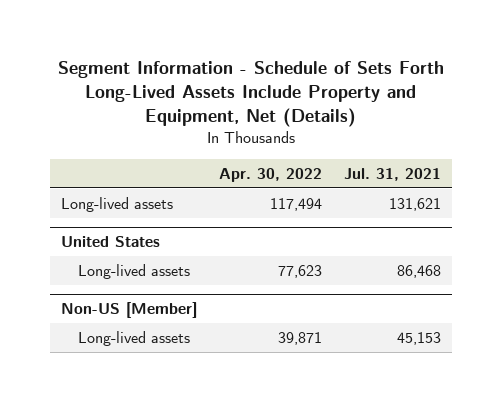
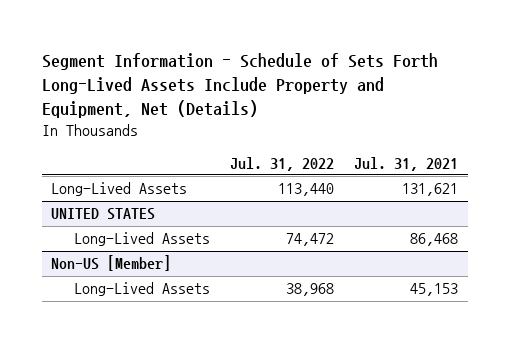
[218,167,322,182] Apr. 30, 2022 -> none
none -> [230,156,335,171] Jul. 31, 2022
[60,196,173,212] Long-lived assets -> [51,182,188,197] Long-Lived Assets
[60,236,160,248] United States -> [51,208,156,221] UNITED STATES
[77,263,190,279] Long-lived assets -> [74,232,211,247] Long-Lived Assets
[77,330,190,346] Long-lived assets -> [74,282,211,297] Long-Lived Assets

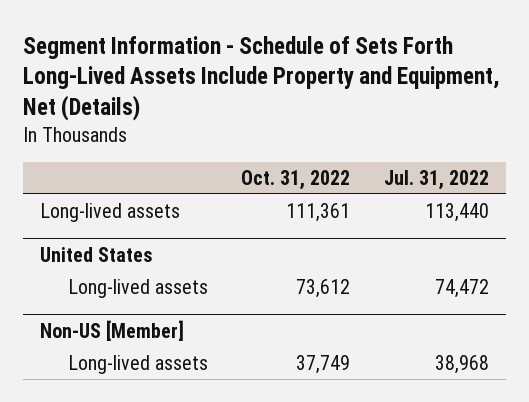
[353,156,458,171] Jul. 31, 2021 -> none
none -> [241,169,351,190] Oct. 31, 2022
[51,182,188,197] Long-Lived Assets -> [39,203,180,223] Long-lived assets
[51,208,156,221] UNITED STATES -> [39,247,153,263] United States
[74,232,211,247] Long-Lived Assets -> [67,279,208,299] Long-lived assets
[74,282,211,297] Long-Lived Assets -> [67,355,208,375] Long-lived assets

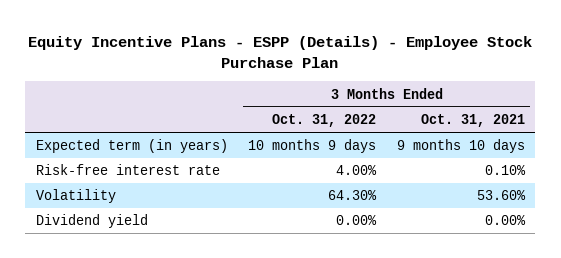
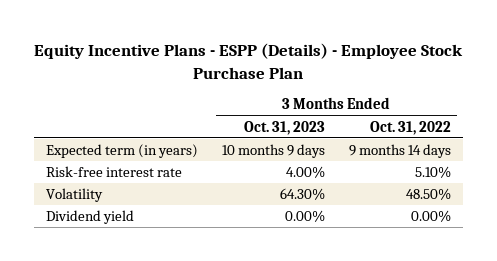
[420,113,525,127] Oct. 31, 2021 -> none
none -> [243,120,325,135] Oct. 31, 2023
[248,139,377,154] 10 months 9 days -> [348,144,451,159] 9 months 14 days
[336,165,378,176] 4.00% -> [414,166,451,179] 5.10%
[328,190,378,201] 64.30% -> [405,188,451,201] 48.50%

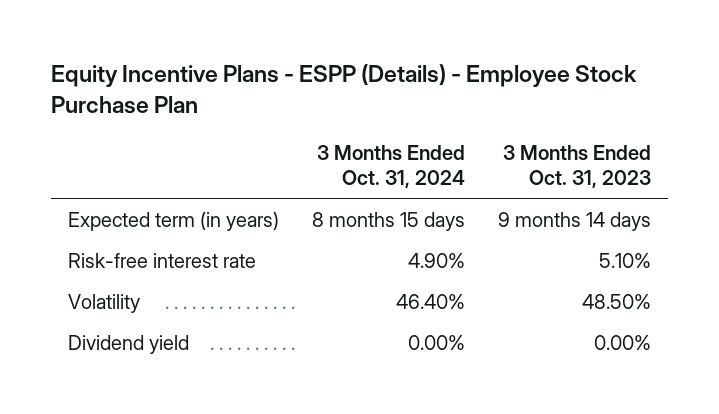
[369,120,451,135] Oct. 31, 2022 -> none
none -> [317,145,466,189] 3 Months Ended Oct. 31, 2024
[221,144,325,159] 10 months 9 days -> [498,211,652,231] 9 months 14 days
[285,166,325,179] 4.00% -> [599,252,652,268] 5.10%
[279,188,325,201] 64.30% -> [582,293,652,309] 48.50%

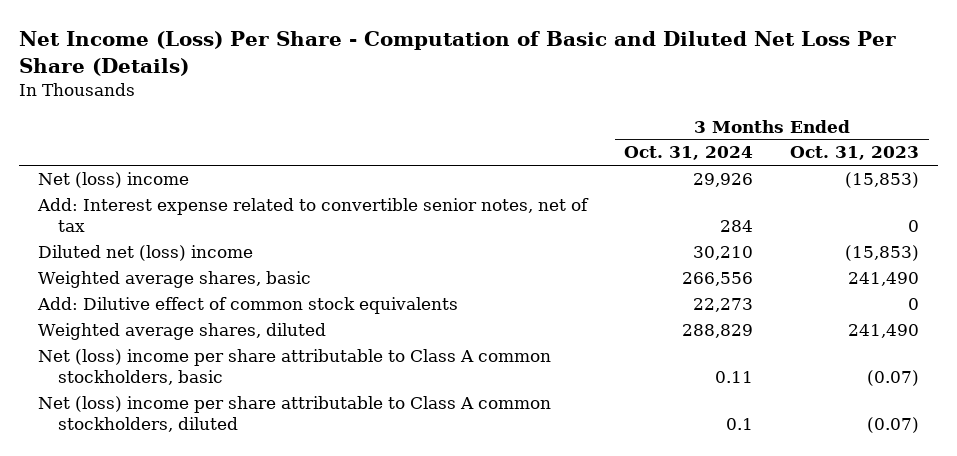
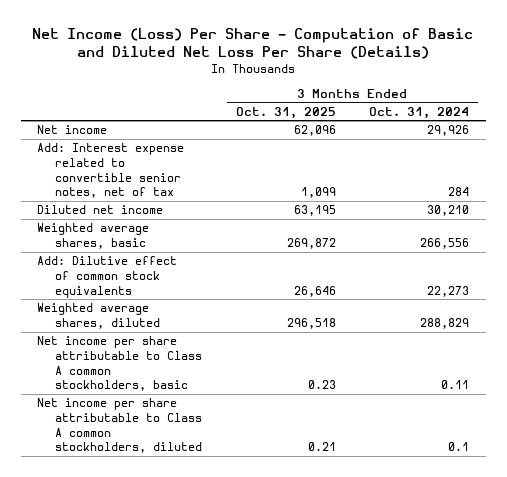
[790,146,920,161] Oct. 31, 2023 -> none
none -> [235,106,336,119] Oct. 31, 2025
[37,172,189,189] Net (loss) income -> [37,125,108,135] Net income
[37,245,253,262] Diluted net (loss) income -> [37,205,164,215] Diluted net income
[37,349,551,386] Net (loss) income per share attributable to Class A common stockholders, basic -> [37,336,203,392] Net income per share attributable to Class A common stockholders, basic
[37,396,551,433] Net (loss) income per share attributable to Class A common stockholders, diluted -> [37,398,203,454] Net income per share attributable to Class A common stockholders, diluted

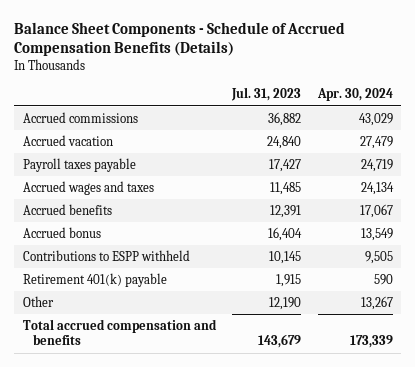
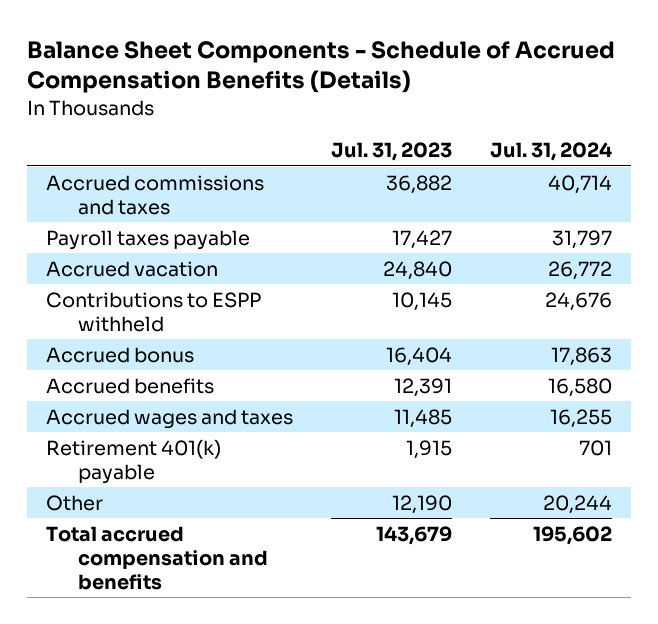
[316,88,393,102] Apr. 30, 2024 -> none
none -> [489,142,612,162] Jul. 31, 2024
[22,111,138,123] Accrued commissions -> [46,174,265,215] Accrued commissions and taxes
[22,134,113,146] Accrued vacation -> [46,260,219,277] Accrued vacation
[22,226,101,238] Accrued bonus -> [46,346,195,363] Accrued bonus
[22,203,112,215] Accrued benefits -> [46,377,215,394] Accrued benefits
[22,180,154,195] Accrued wages and taxes -> [46,408,294,429] Accrued wages and taxes

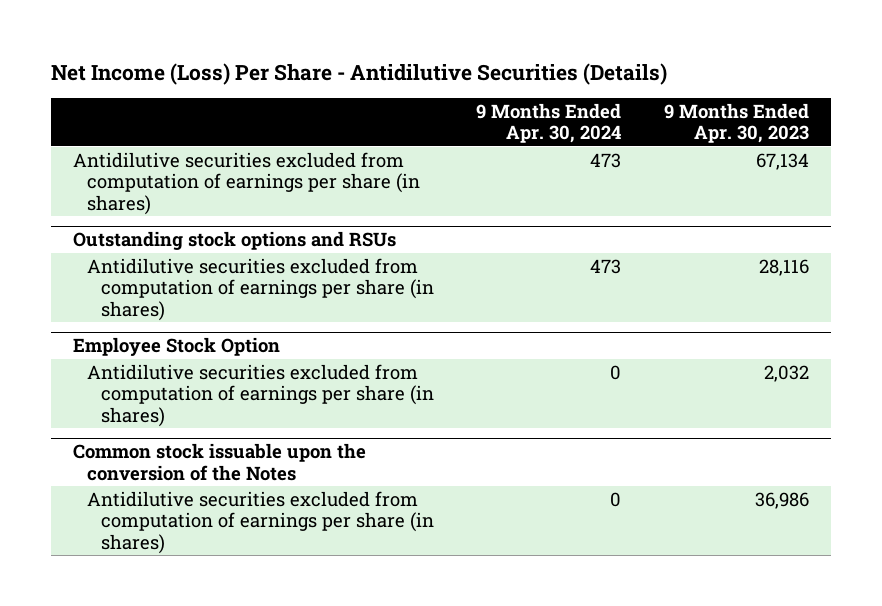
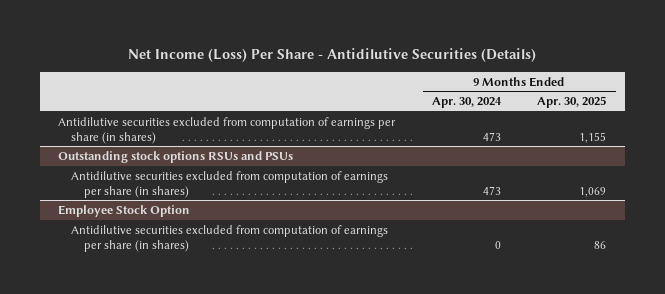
[664,102,810,144] 9 Months Ended Apr. 30, 2023 -> none
none -> [537,96,607,109] Apr. 30, 2025
[72,231,396,251] Outstanding stock options and RSUs -> [58,150,294,163] Outstanding stock options RSUs and PSUs
[72,443,366,481] Common stock issuable upon the conversion of the Notes -> none
[86,490,434,554] Antidilutive securities excluded from computation of earnings per share (in shares) -> none

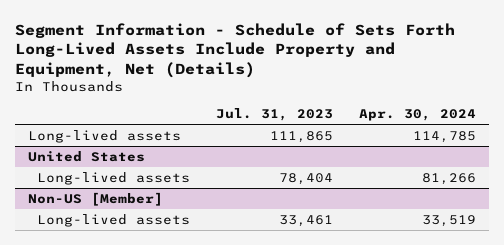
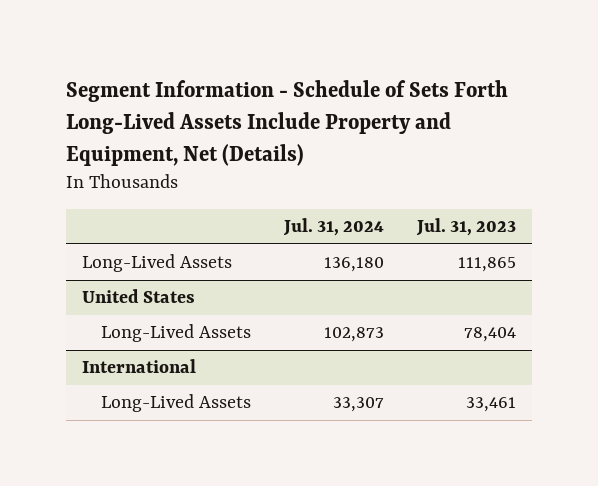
[358,109,476,122] Apr. 30, 2024 -> none
none -> [282,218,384,237] Jul. 31, 2024
[28,129,182,143] Long-lived assets -> [82,254,233,273] Long-Lived Assets
[36,171,190,185] Long-lived assets -> [101,324,252,343] Long-Lived Assets
[28,191,164,206] Non-US [Member] -> [82,359,197,374] International
[36,213,190,227] Long-lived assets -> [101,394,252,413] Long-Lived Assets

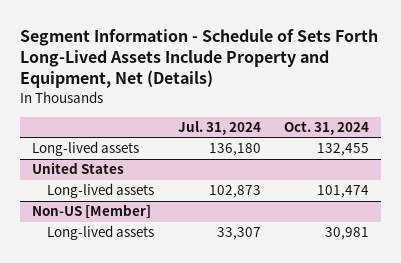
[415,218,516,237] Jul. 31, 2023 -> none
none -> [284,120,370,135] Oct. 31, 2024
[82,254,233,273] Long-Lived Assets -> [32,141,140,157] Long-lived assets
[101,324,252,343] Long-Lived Assets -> [47,183,155,199] Long-lived assets
[82,359,197,374] International -> [32,204,152,220] Non-US [Member]
[101,394,252,413] Long-Lived Assets -> [47,225,155,241] Long-lived assets

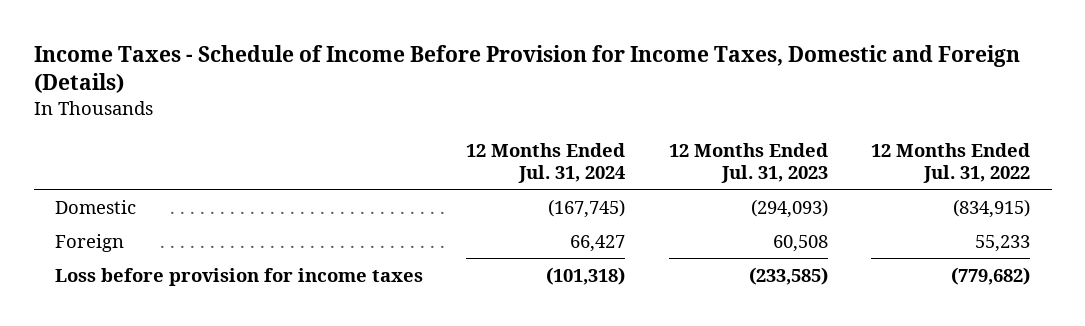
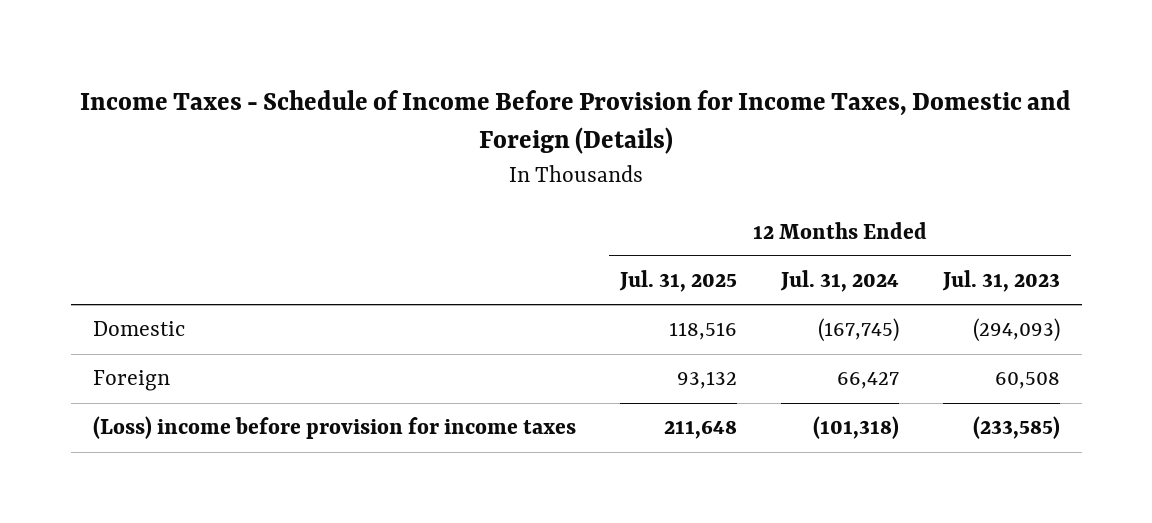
[870,142,1030,183] 12 Months Ended Jul. 31, 2022 -> none
none -> [618,270,737,293] Jul. 31, 2025
[55,267,424,286] Loss before provision for income taxes -> [92,416,576,440] (Loss) income before provision for income taxes

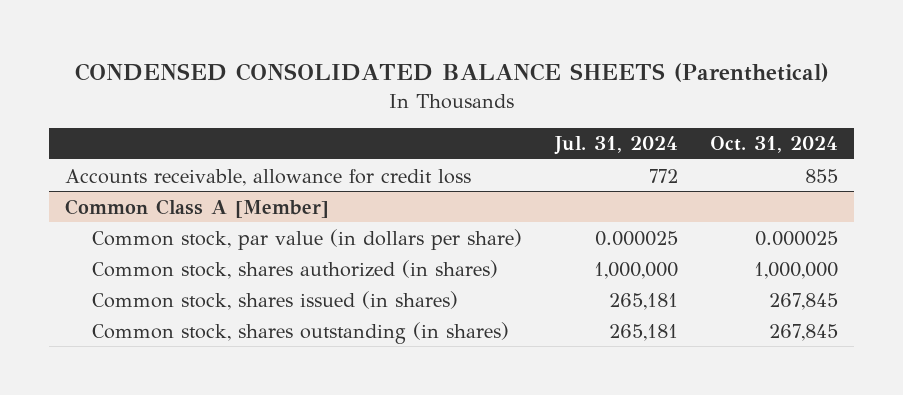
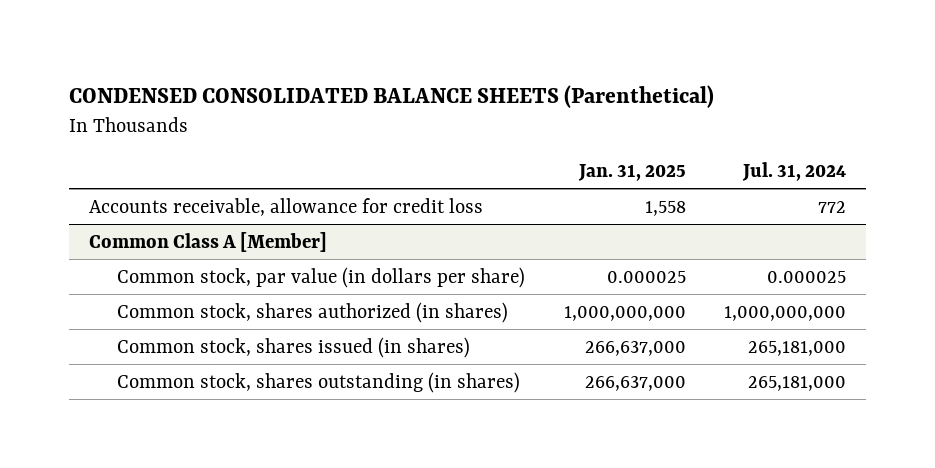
[709,136,838,154] Oct. 31, 2024 -> none
none -> [577,164,686,182] Jan. 31, 2025
[593,261,678,279] 1,000,000 -> [724,305,847,321] 1,000,000,000
[608,292,678,310] 265,181 -> [748,340,847,356] 265,181,000
[608,323,678,341] 265,181 -> [748,375,847,391] 265,181,000

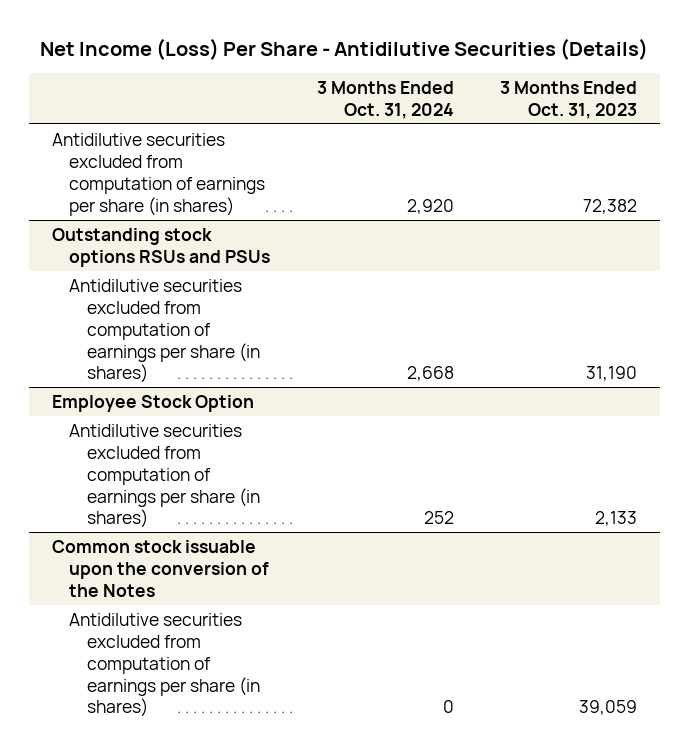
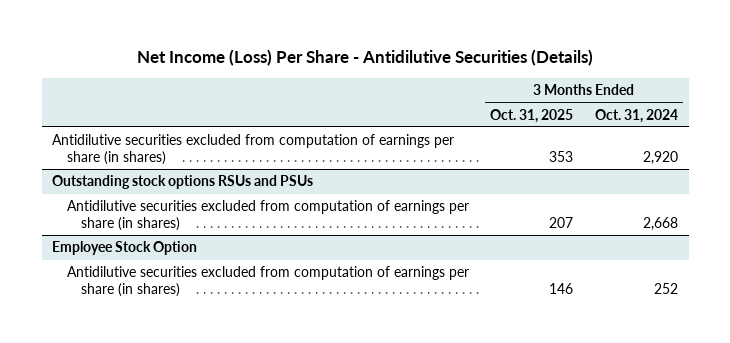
[499,81,637,119] 3 Months Ended Oct. 31, 2023 -> none
none -> [490,108,574,123] Oct. 31, 2025
[51,539,270,597] Common stock issuable upon the conversion of the Notes -> none
[69,612,260,718] Antidilutive securities excluded from computation of earnings per share (in shares) -> none

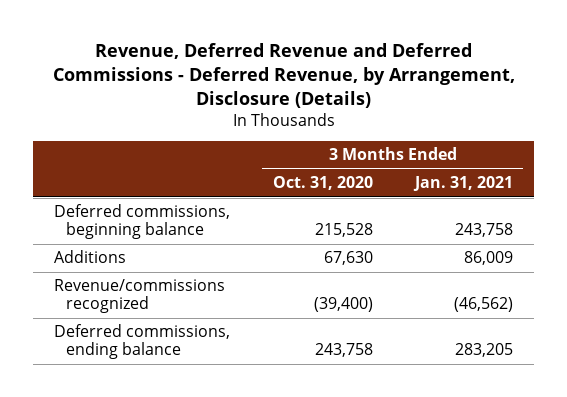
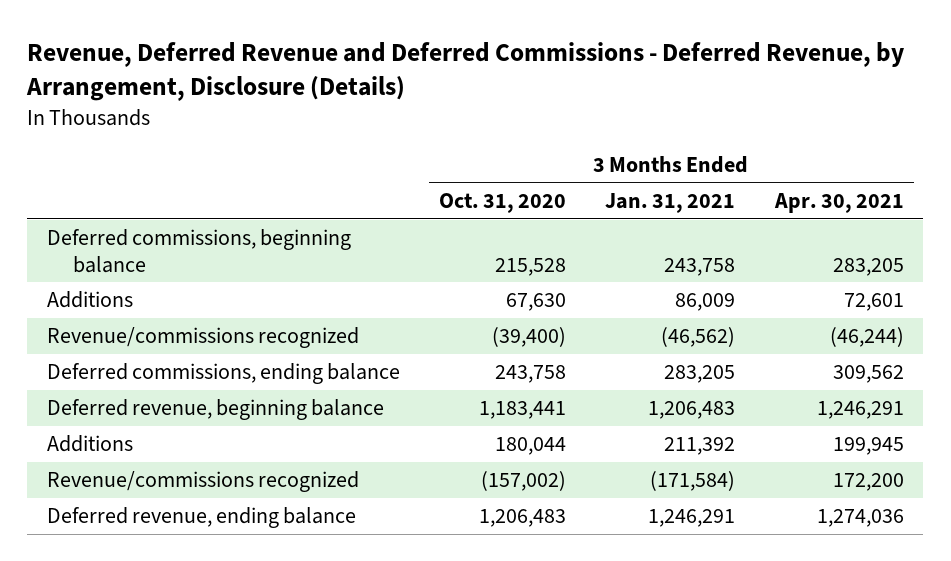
none -> [773,193,904,214] Apr. 30, 2021
none -> [46,399,384,421] Deferred revenue, beginning balance
none -> [46,435,133,453] Additions
none -> [46,471,359,493] Revenue/commissions recognized
none -> [46,507,356,529] Deferred revenue, ending balance

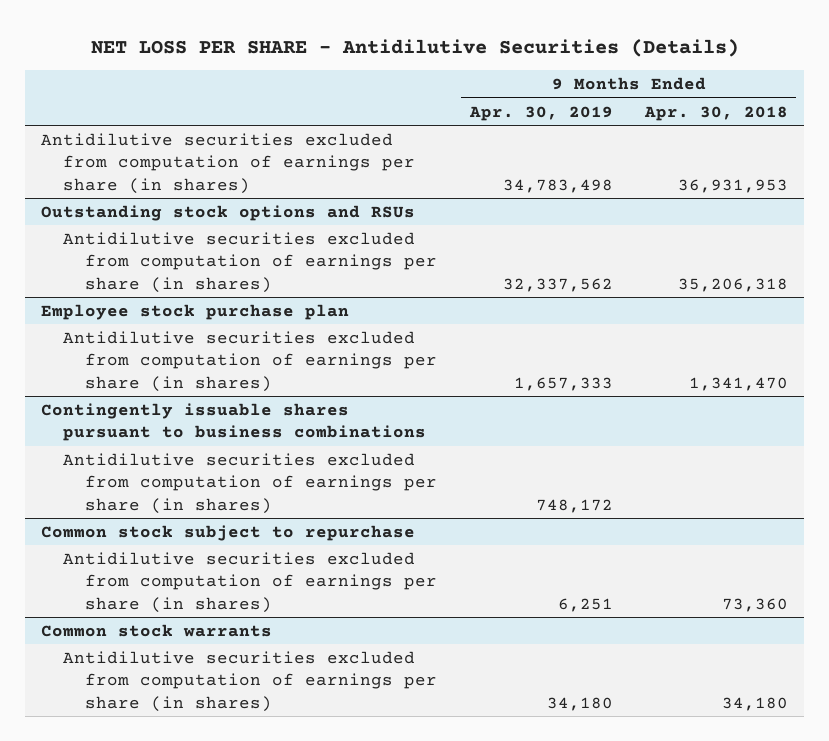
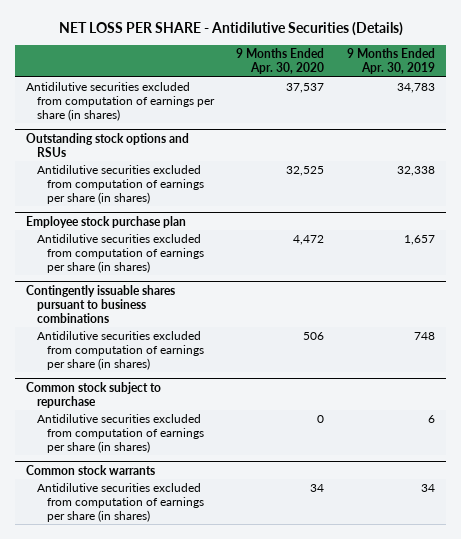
[643,105,788,121] Apr. 30, 2018 -> none
none -> [236,48,325,75] 9 Months Ended Apr. 30, 2020
[502,178,613,193] 34,783,498 -> [396,82,435,93] 34,783
[502,277,613,292] 32,337,562 -> [396,165,435,176] 32,338
[513,376,613,391] 1,657,333 -> [403,234,435,245] 1,657
[535,498,613,513] 748,172 -> [413,331,435,340] 748
[557,597,613,612] 6,251 -> [427,414,435,423] 6
[546,696,613,711] 34,180 -> [420,483,435,492] 34

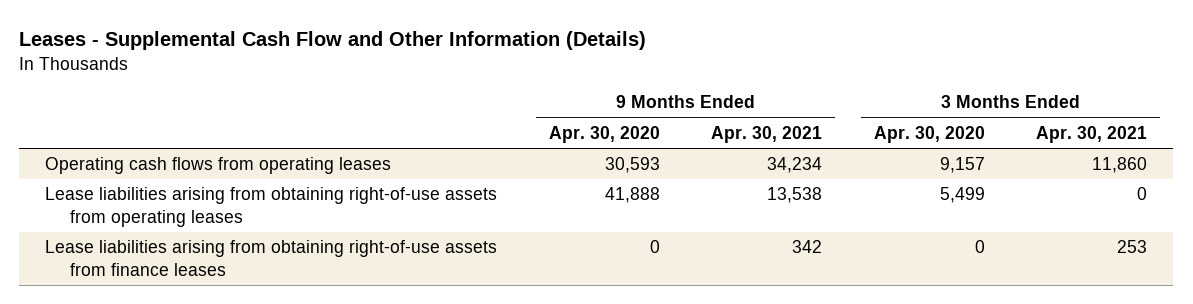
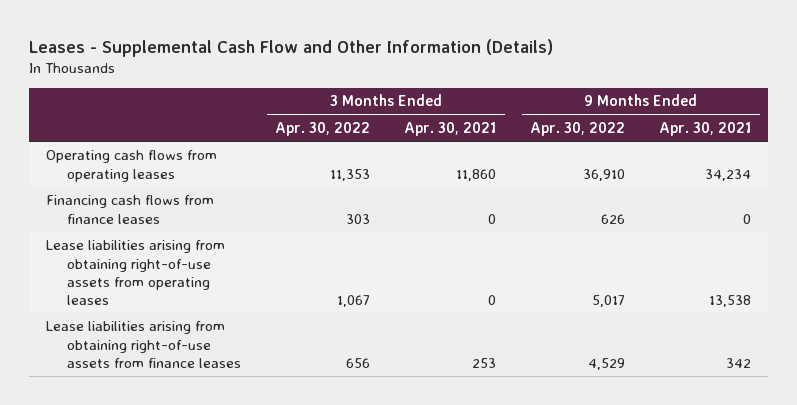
[548,125,660,143] Apr. 30, 2020 -> none
[873,125,985,143] Apr. 30, 2020 -> none
none -> [275,121,371,136] Apr. 30, 2022
none -> [530,121,626,136] Apr. 30, 2022
none -> [46,195,215,224] Financing cash flows from finance leases

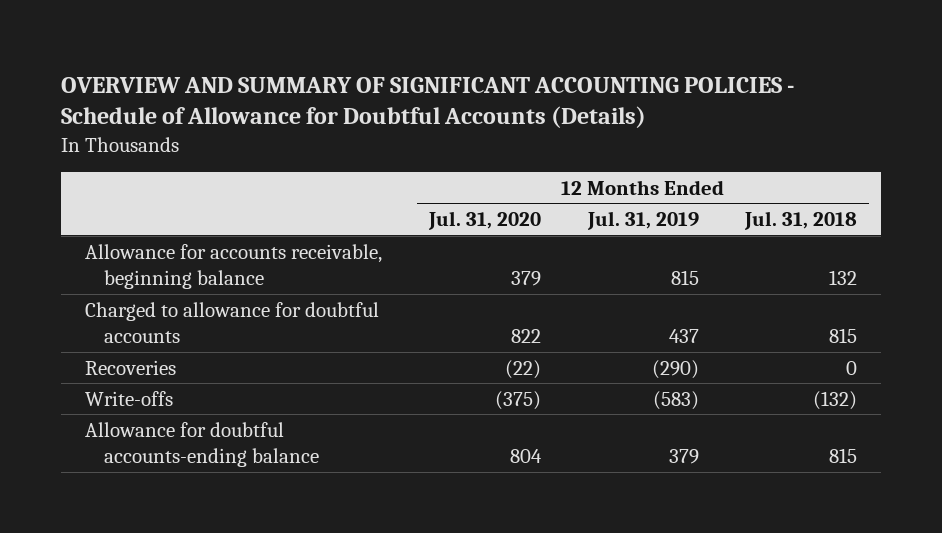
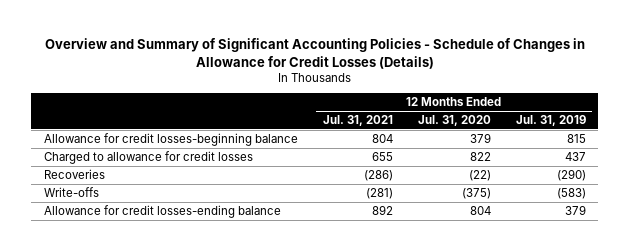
[61,76,795,129] OVERVIEW AND SUMMARY OF SIGNIFICANT ACCOUNTING POLICIES - Schedule of Allowance for Doubtful Accounts (Details) -> [44,37,585,69] Overview and Summary of Significant Accounting Policies - Schedule of Changes in Allowance for Credit Losses (Details)
[744,211,858,231] Jul. 31, 2018 -> none
none -> [322,115,393,127] Jul. 31, 2021
[84,243,382,289] Allowance for accounts receivable, beginning balance -> [43,132,298,146] Allowance for credit losses-beginning balance
[84,301,379,343] Charged to allowance for doubtful accounts -> [43,150,253,164] Charged to allowance for credit losses
[84,421,320,467] Allowance for doubtful accounts-ending balance -> [43,204,281,218] Allowance for credit losses-ending balance

